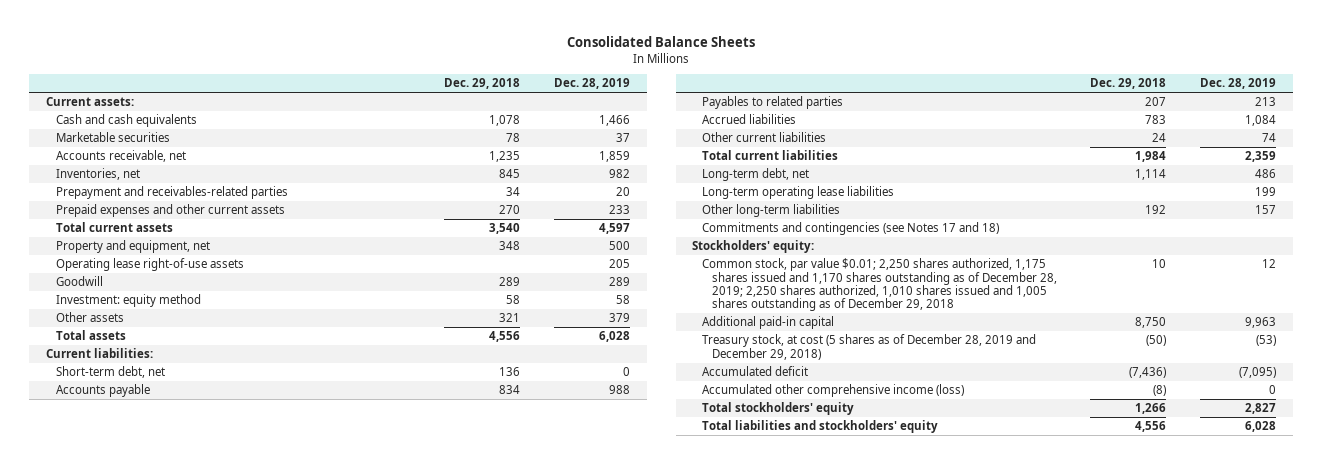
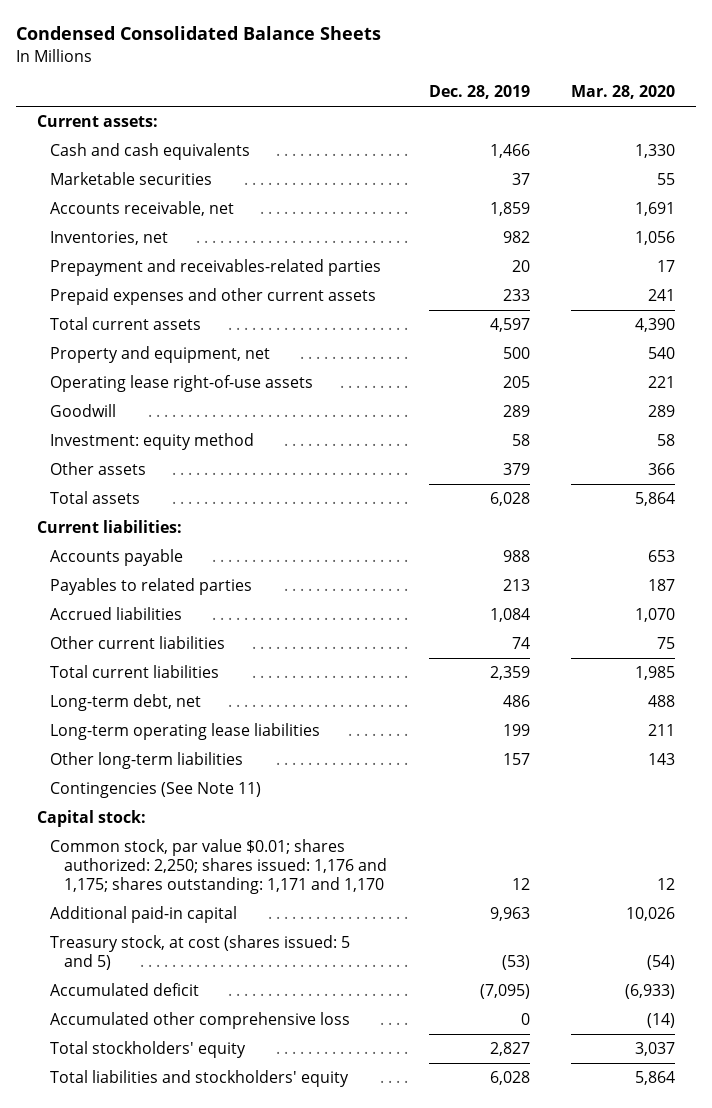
[567,36,756,48] Consolidated Balance Sheets -> [15,26,381,41] Condensed Consolidated Balance Sheets
[444,78,521,90] Dec. 29, 2018 -> none
none -> [571,85,676,100] Mar. 28, 2020
[55,366,165,379] Short-term debt, net -> none
[692,240,815,254] Stockholders' equity: -> none
[702,222,1000,236] Commitments and contingencies (see Notes 17 and 18) -> [50,781,262,798] Contingencies (See Note 11)
none -> [36,809,146,827] Capital stock:
[702,258,1057,312] Common stock, par value $0.01; 2,250 shares authorized, 1,175 shares issued and 1,170 shares outstanding as of December 28, 2019; 2,250 shares authorized, 1,010 shares issued and 1,005 shares outstanding as of December 29, 2018 -> [50,838,387,895] Common stock, par value $0.01; shares authorized: 2,250; shares issued: 1,176 and 1,175; shares outstanding: 1,171 and 1,170
[702,334,1037,360] Treasury stock, at cost (5 shares as of December 28, 2019 and December 29, 2018) -> [50,934,351,971] Treasury stock, at cost (shares issued: 5 and 5)
[702,384,965,398] Accumulated other comprehensive income (loss) -> [50,1011,351,1029] Accumulated other comprehensive loss

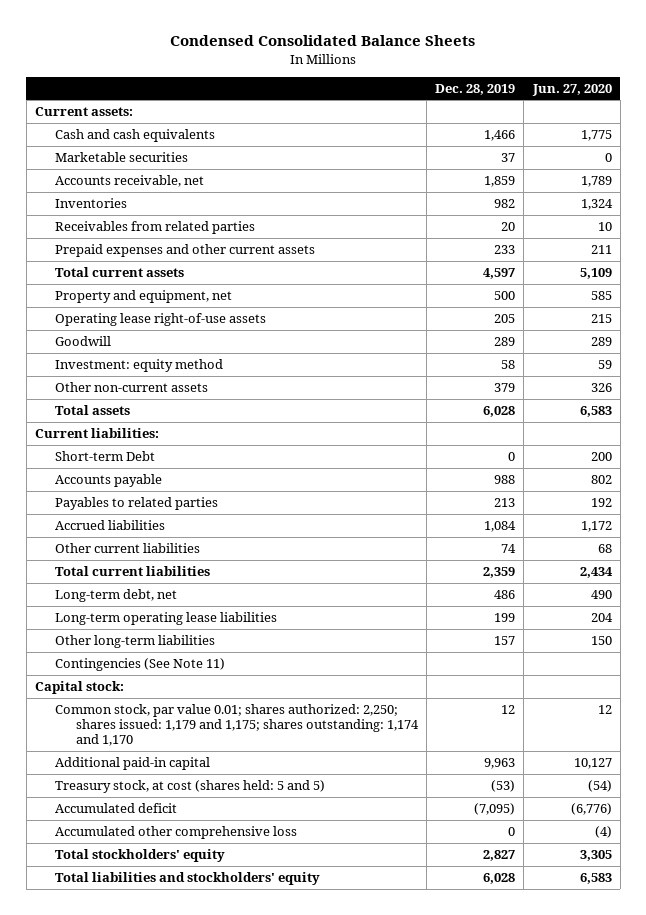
[571,85,676,100] Mar. 28, 2020 -> none
none -> [531,83,612,96] Jun. 27, 2020
[50,230,169,245] Inventories, net -> [55,197,128,208] Inventories
[50,258,382,276] Prepayment and receivables-related parties -> [55,220,256,234] Receivables from related parties
[50,461,147,475] Other assets -> [55,381,209,392] Other non-current assets
none -> [55,450,156,461] Short-term Debt
[50,838,387,895] Common stock, par value $0.01; shares authorized: 2,250; shares issued: 1,176 and 1,175; shares outstanding: 1,171 and 1,170 -> [55,703,419,747] Common stock, par value 0.01; shares authorized: 2,250; shares issued: 1,179 and 1,175; shares outstanding: 1,174 and 1,170
[50,934,351,971] Treasury stock, at cost (shares issued: 5 and 5) -> [55,779,326,793] Treasury stock, at cost (shares held: 5 and 5)

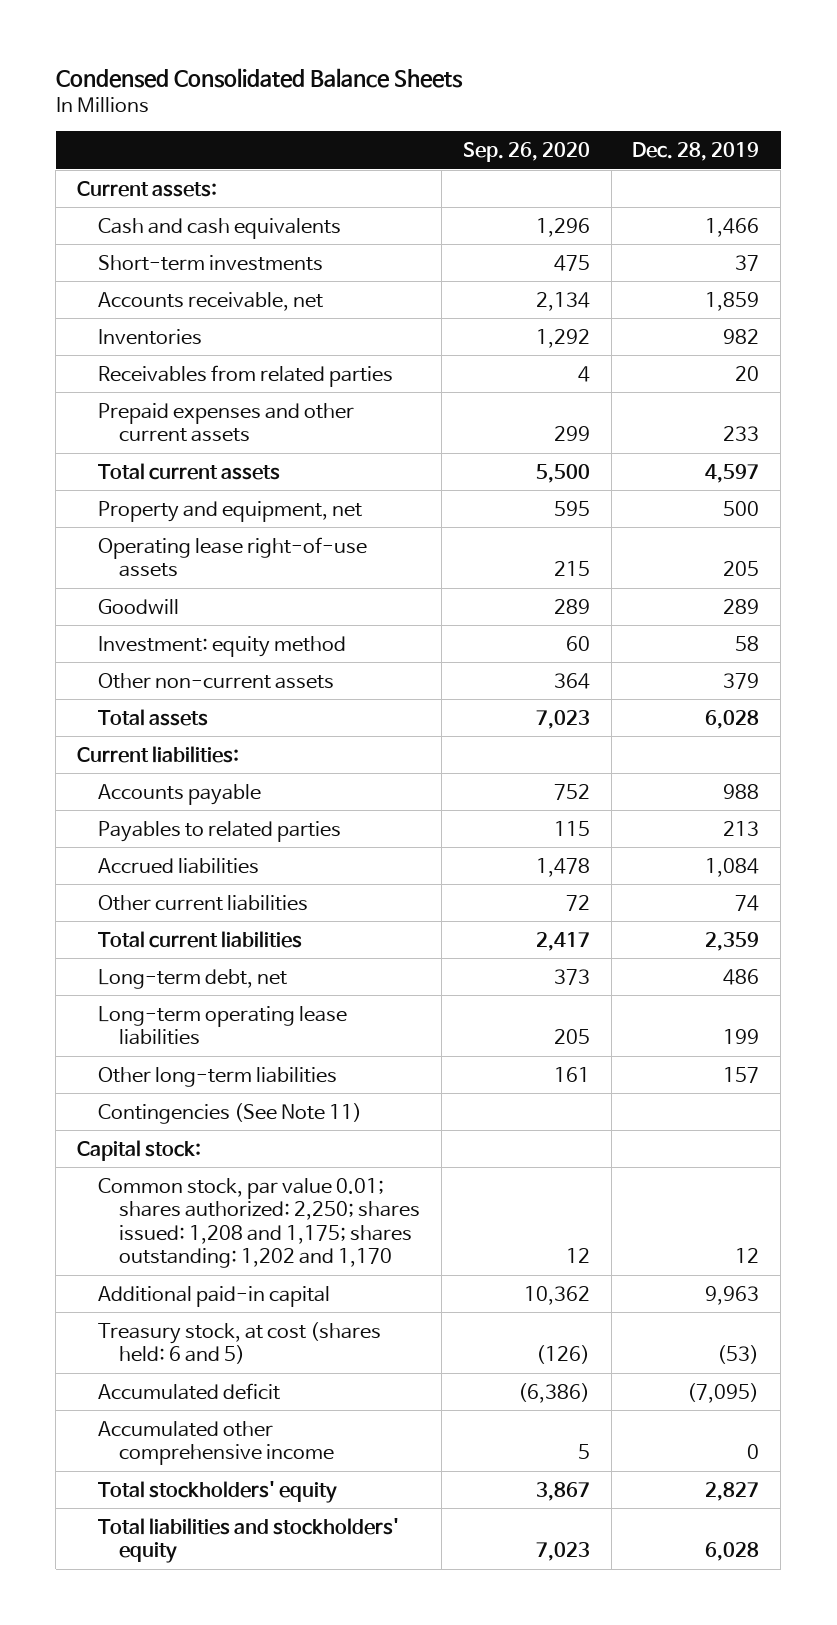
[531,83,612,96] Jun. 27, 2020 -> none
none -> [462,141,590,162] Sep. 26, 2020
[55,151,189,162] Marketable securities -> none
none -> [98,254,324,271] Short-term investments
[55,450,156,461] Short-term Debt -> none
[55,703,419,747] Common stock, par value 0.01; shares authorized: 2,250; shares issued: 1,179 and 1,175; shares outstanding: 1,174 and 1,170 -> [98,1177,421,1269] Common stock, par value 0.01; shares authorized: 2,250; shares issued: 1,208 and 1,175; shares outstanding: 1,202 and 1,170
[55,779,326,793] Treasury stock, at cost (shares held: 5 and 5) -> [98,1321,382,1365] Treasury stock, at cost (shares held: 6 and 5)
[55,825,298,839] Accumulated other comprehensive loss -> [98,1420,335,1466] Accumulated other comprehensive income

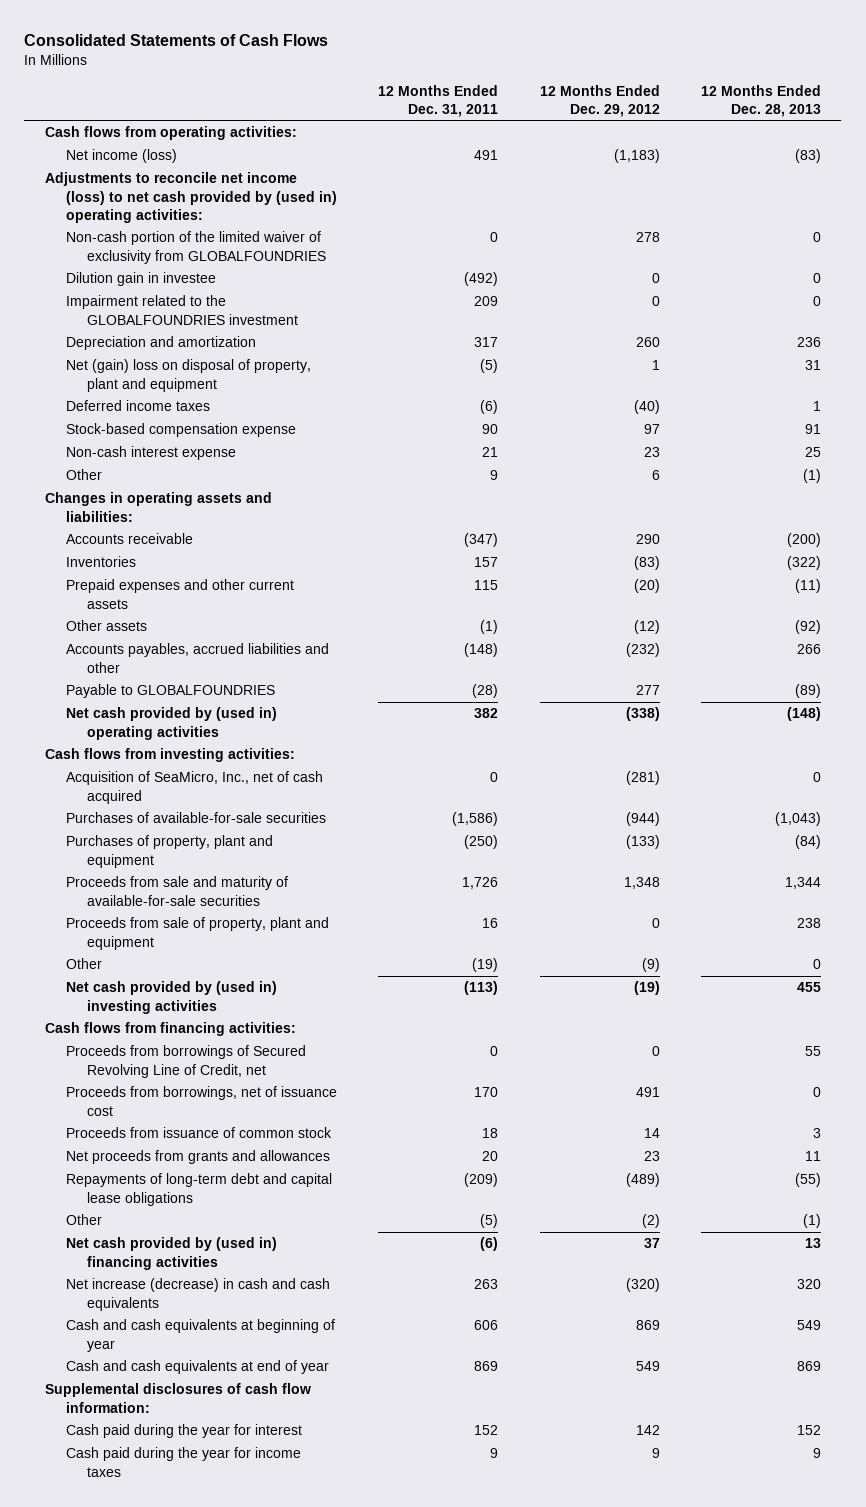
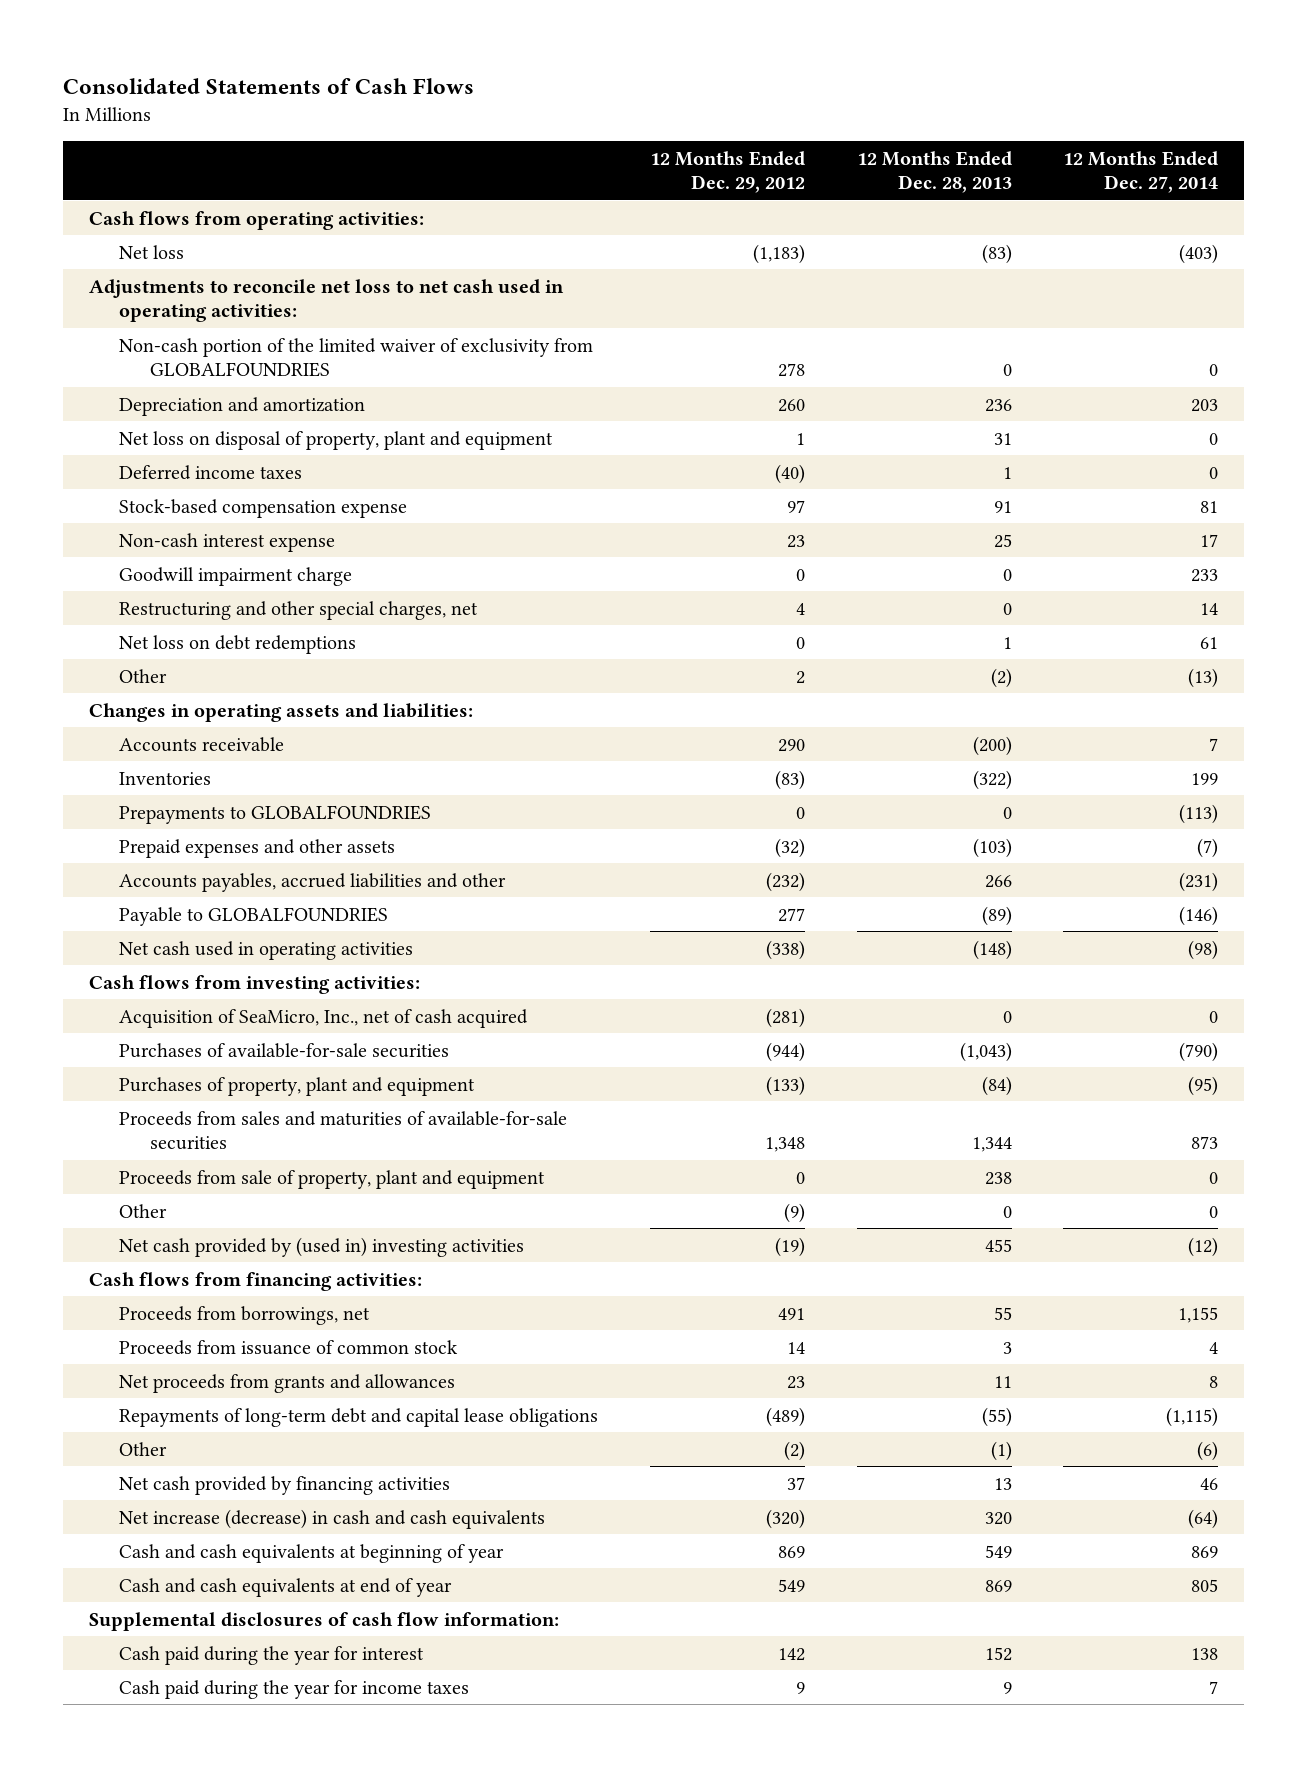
[378,84,499,117] 12 Months Ended Dec. 31, 2011 -> none
none -> [1063,151,1219,194] 12 Months Ended Dec. 27, 2014
[66,149,178,164] Net income (loss) -> [119,244,185,259] Net loss
[44,172,338,223] Adjustments to reconcile net income (loss) to net cash provided by (used in) operating activities: -> [88,278,564,322] Adjustments to reconcile net loss to net cash used in operating activities:
[66,272,217,287] Dilution gain in investee -> none
[66,295,299,325] Impairment related to the GLOBALFOUNDRIES investment -> none
[66,359,312,392] Net (gain) loss on disposal of property, plant and equipment -> [119,430,554,450] Net loss on disposal of property, plant and equipment
none -> [119,566,353,586] Goodwill impairment charge
none -> [119,600,479,620] Restructuring and other special charges, net
none -> [119,634,357,654] Net loss on debt redemptions
[651,470,660,481] 6 -> [795,670,805,684] 2
[802,469,821,484] (1) -> [990,667,1012,688] (2)
[66,620,148,632] Other assets -> none
none -> [119,804,432,824] Prepayments to GLOBALFOUNDRIES
[66,579,295,609] Prepaid expenses and other current assets -> [119,838,396,858] Prepaid expenses and other assets
[633,579,660,594] (20) -> [774,837,805,858] (32)
[794,579,821,594] (11) -> [972,837,1012,858] (103)
[66,707,278,740] Net cash provided by (used in) operating activities -> [119,940,414,960] Net cash used in operating activities
[66,876,289,906] Proceeds from sale and maturity of available-for-sale securities -> [119,1110,568,1150] Proceeds from sales and maturities of available-for-sale securities
[66,1045,307,1078] Proceeds from borrowings of Secured Revolving Line of Credit, net -> none
[66,1086,338,1116] Proceeds from borrowings, net of issuance cost -> [119,1305,371,1325] Proceeds from borrowings, net
[812,1087,821,1098] 0 -> [993,1306,1012,1320] 55
[66,1237,278,1270] Net cash provided by (used in) financing activities -> [119,1475,451,1495] Net cash provided by financing activities

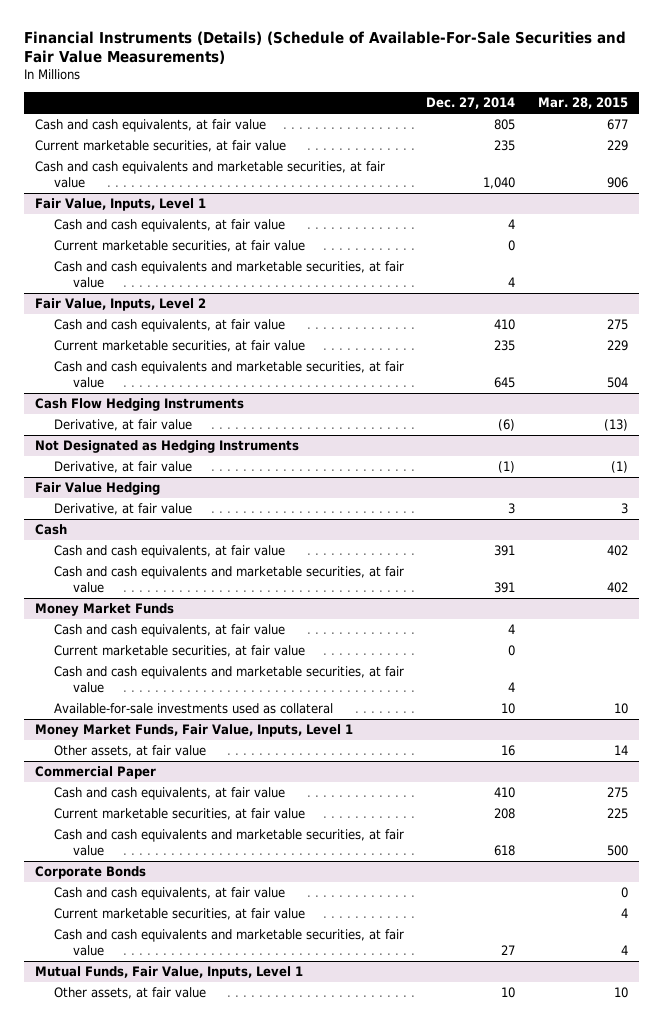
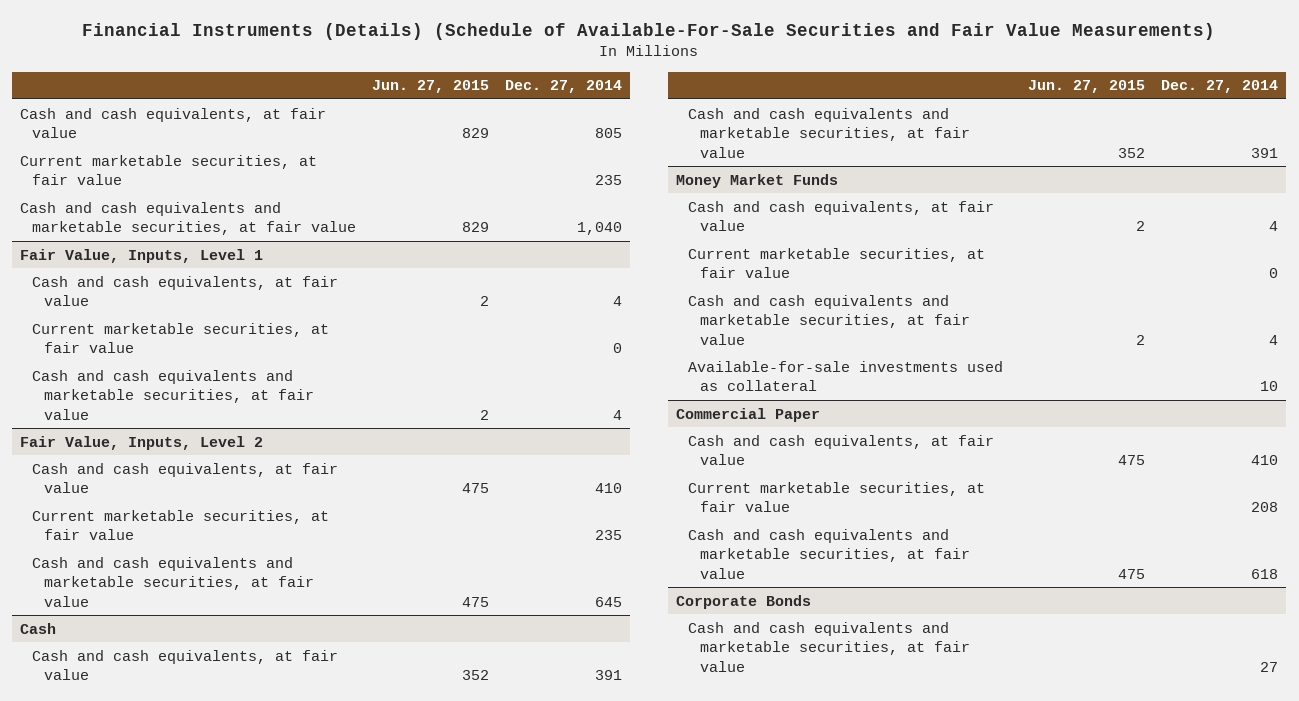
[537,96,628,109] Mar. 28, 2015 -> none
none -> [372,80,490,94] Jun. 27, 2015
[34,398,244,412] Cash Flow Hedging Instruments -> none
[54,419,193,432] Derivative, at fair value -> none
[34,440,299,454] Not Designated as Hedging Instruments -> none
[54,461,193,474] Derivative, at fair value -> none
[34,482,160,496] Fair Value Hedging -> none
[54,503,193,516] Derivative, at fair value -> none
[34,724,353,738] Money Market Funds, Fair Value, Inputs, Level 1 -> none
[54,745,207,758] Other assets, at fair value -> none
[54,887,286,901] Cash and cash equivalents, at fair value -> none
[54,908,306,921] Current marketable securities, at fair value -> none
[34,966,303,980] Mutual Funds, Fair Value, Inputs, Level 1 -> none
[54,987,207,1000] Other assets, at fair value -> none

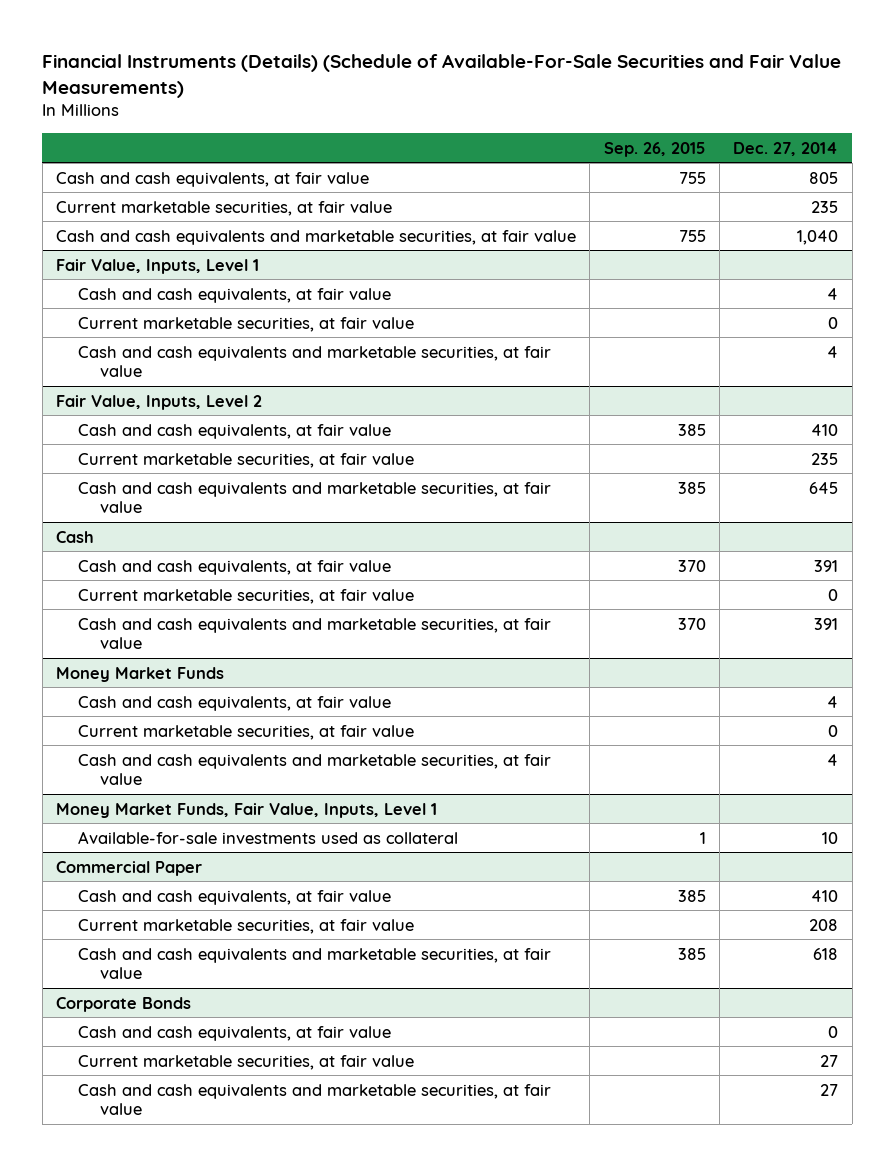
[372,80,490,94] Jun. 27, 2015 -> none
none -> [603,141,706,157] Sep. 26, 2015
none -> [77,588,414,604] Current marketable securities, at fair value
none -> [55,802,437,818] Money Market Funds, Fair Value, Inputs, Level 1
none -> [77,1025,391,1041] Cash and cash equivalents, at fair value
none -> [77,1054,414,1070] Current marketable securities, at fair value

